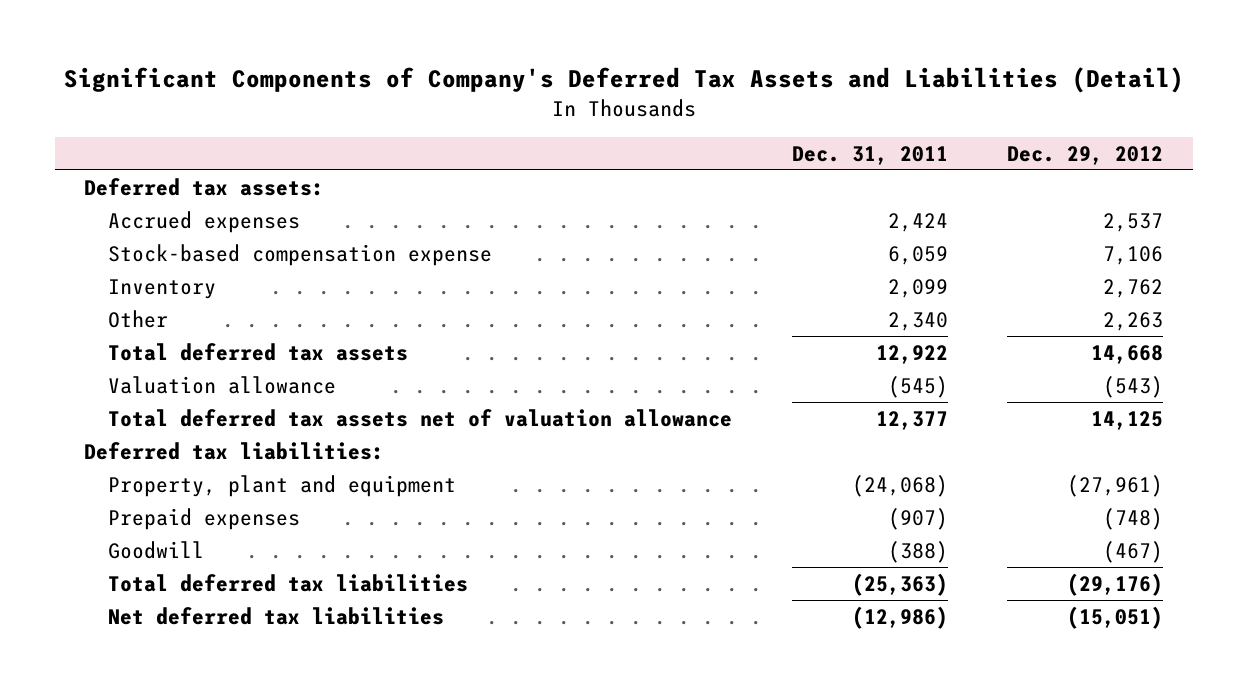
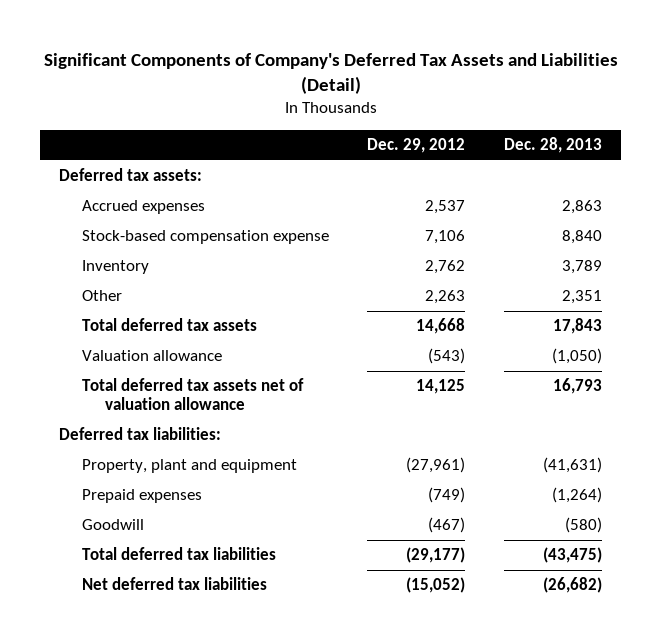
[791,145,948,165] Dec. 31, 2011 -> none
none -> [503,137,602,154] Dec. 28, 2013
[1103,508,1164,531] (748) -> [428,487,466,504] (749)
[1067,573,1164,597] (29,176) -> [406,547,466,564] (29,177)
[1067,606,1164,630] (15,051) -> [406,577,466,594] (15,052)

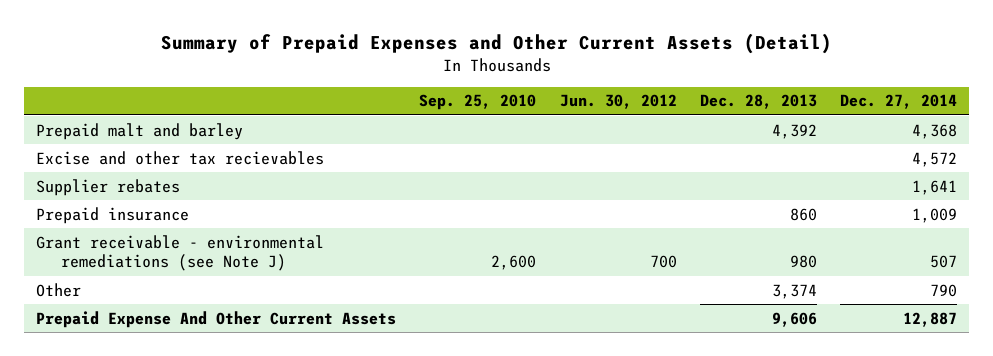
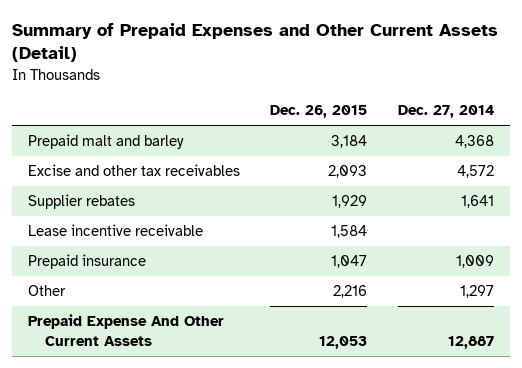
[419,94,537,111] Sep. 25, 2010 -> none
[559,94,677,110] Jun. 30, 2012 -> none
[699,94,817,110] Dec. 28, 2013 -> none
none -> [270,105,368,119] Dec. 26, 2015
[36,150,325,165] Excise and other tax recievables -> [27,164,240,177] Excise and other tax receivables
none -> [27,224,203,237] Lease incentive receivable
[36,234,325,272] Grant receivable - environmental remediations (see Note J) -> none
[930,283,958,297] 790 -> [460,285,495,299] 1,297

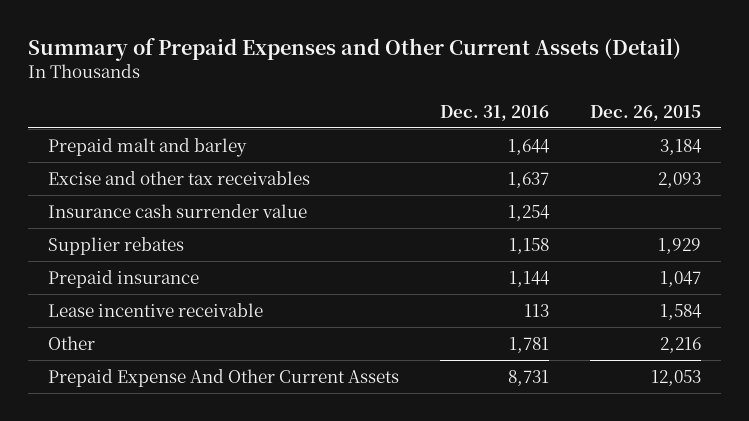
[398,105,495,119] Dec. 27, 2014 -> none
none -> [440,104,550,121] Dec. 31, 2016
none -> [48,203,308,218] Insurance cash surrender value
[27,224,203,237] Lease incentive receivable -> [48,302,264,317] Lease incentive receivable

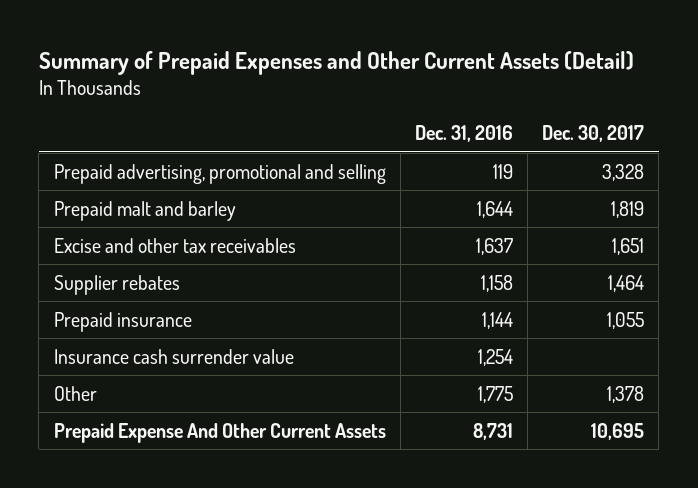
[589,104,701,121] Dec. 26, 2015 -> none
none -> [542,125,645,143] Dec. 30, 2017
none -> [53,163,386,184] Prepaid advertising, promotional and selling
[48,302,264,317] Lease incentive receivable -> none
[48,203,308,218] Insurance cash surrender value -> [53,348,294,364] Insurance cash surrender value
[509,336,550,353] 1,781 -> [477,385,513,403] 1,775

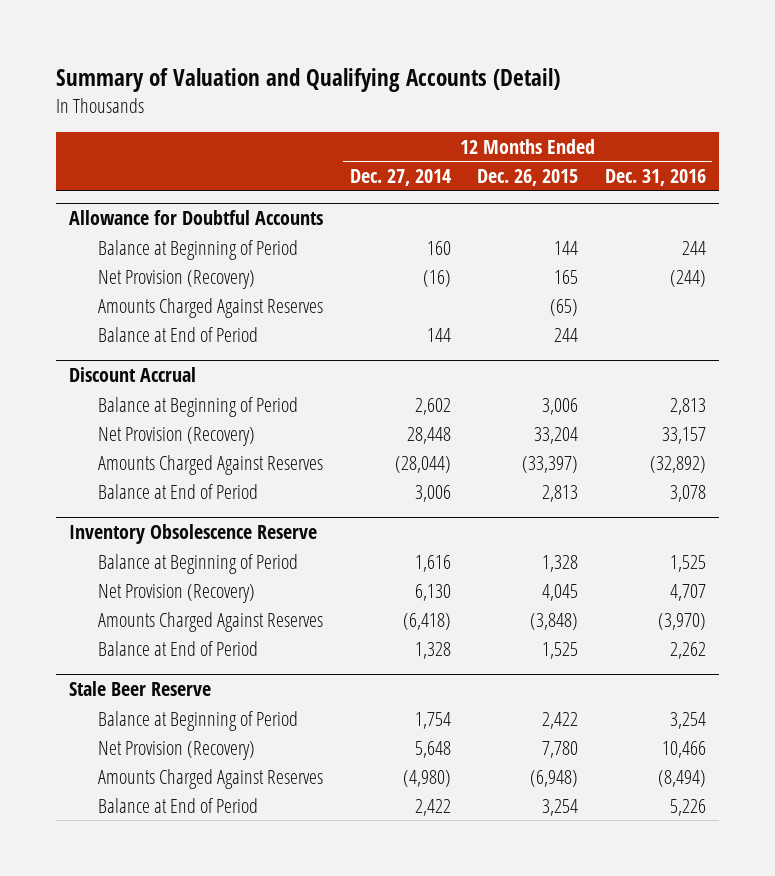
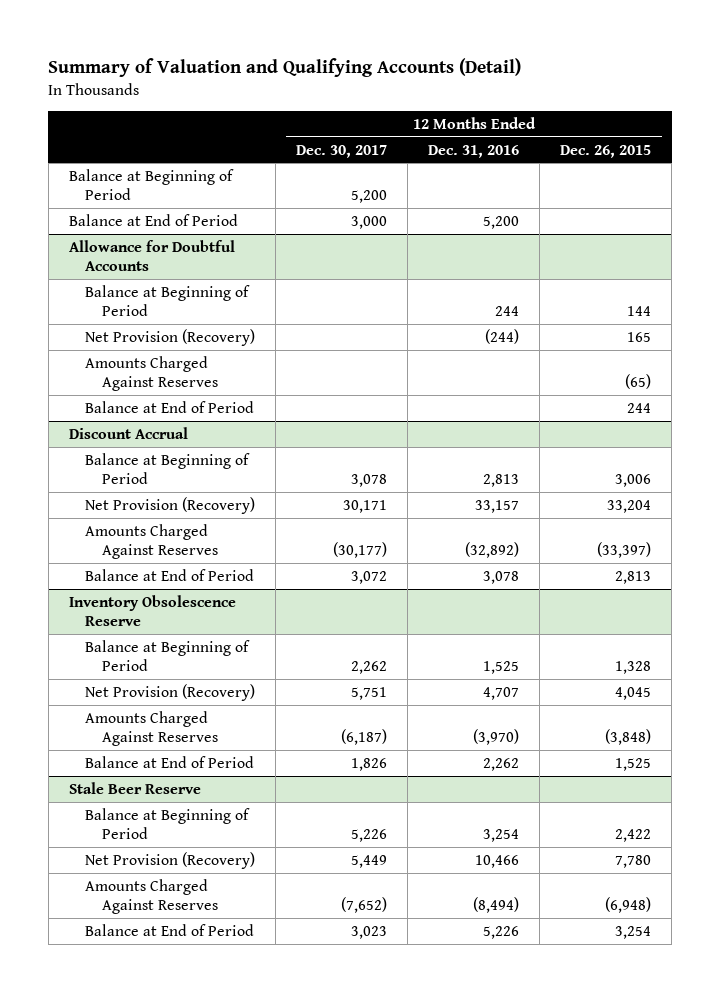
[349,169,451,187] Dec. 27, 2014 -> none
none -> [296,144,388,158] Dec. 30, 2017
none -> [68,168,234,201] Balance at Beginning of Period
none -> [68,213,238,226] Balance at End of Period

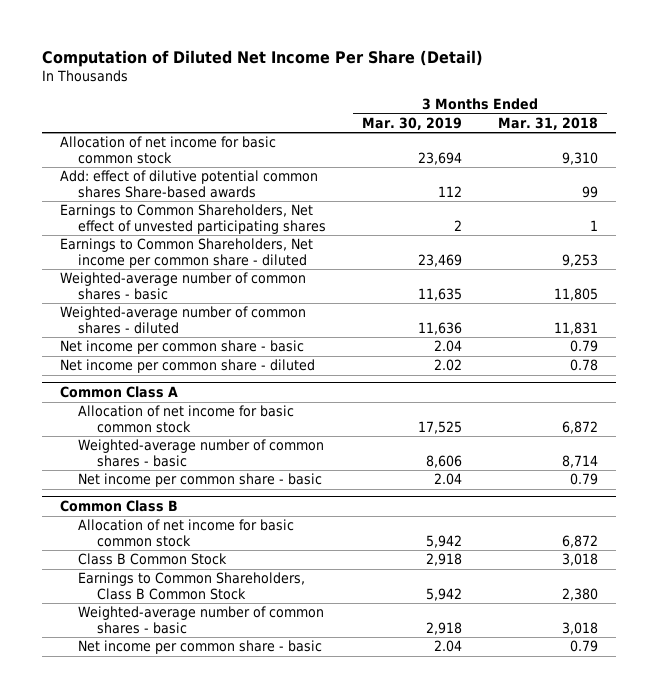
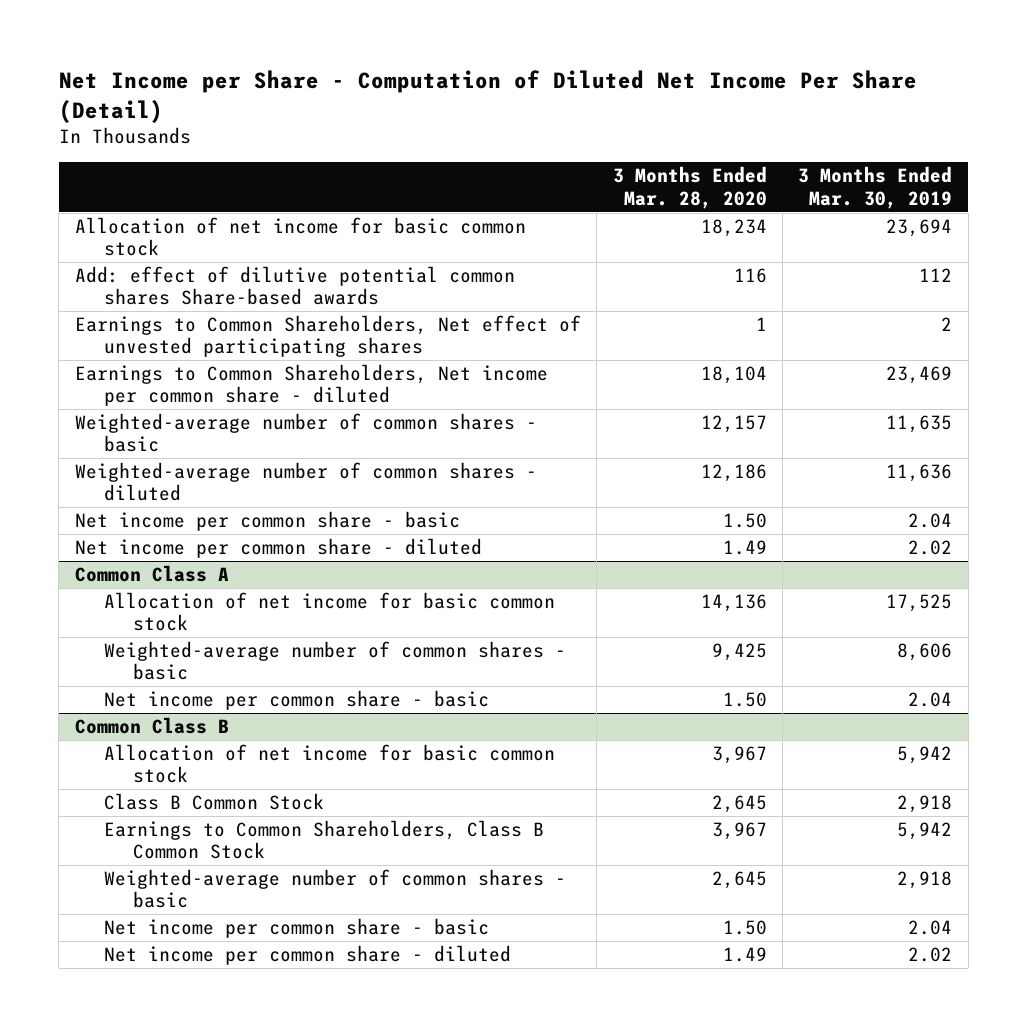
[41,49,483,67] Computation of Diluted Net Income Per Share (Detail) -> [58,70,917,123] Net Income per Share - Computation of Diluted Net Income Per Share (Detail)
[498,116,599,130] Mar. 31, 2018 -> none
none -> [612,166,767,209] 3 Months Ended Mar. 28, 2020
none -> [103,945,511,966] Net income per common share - diluted

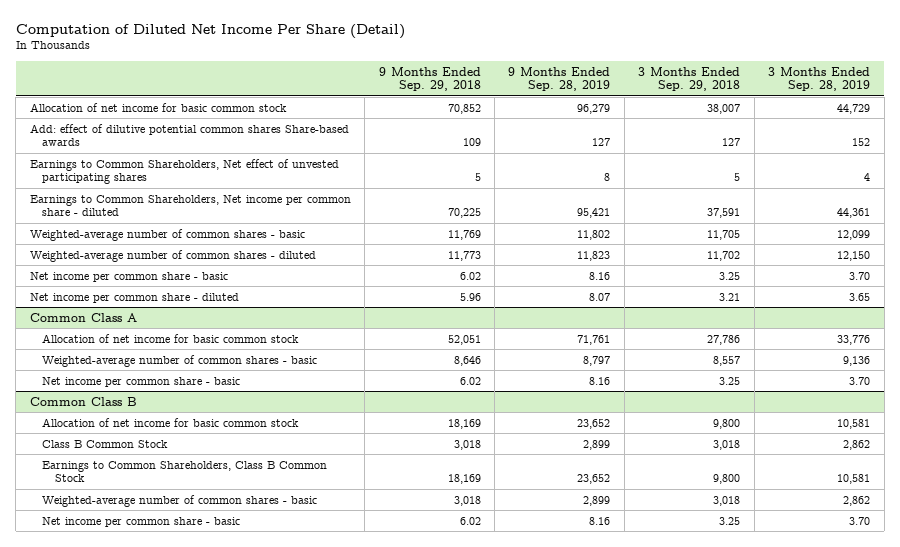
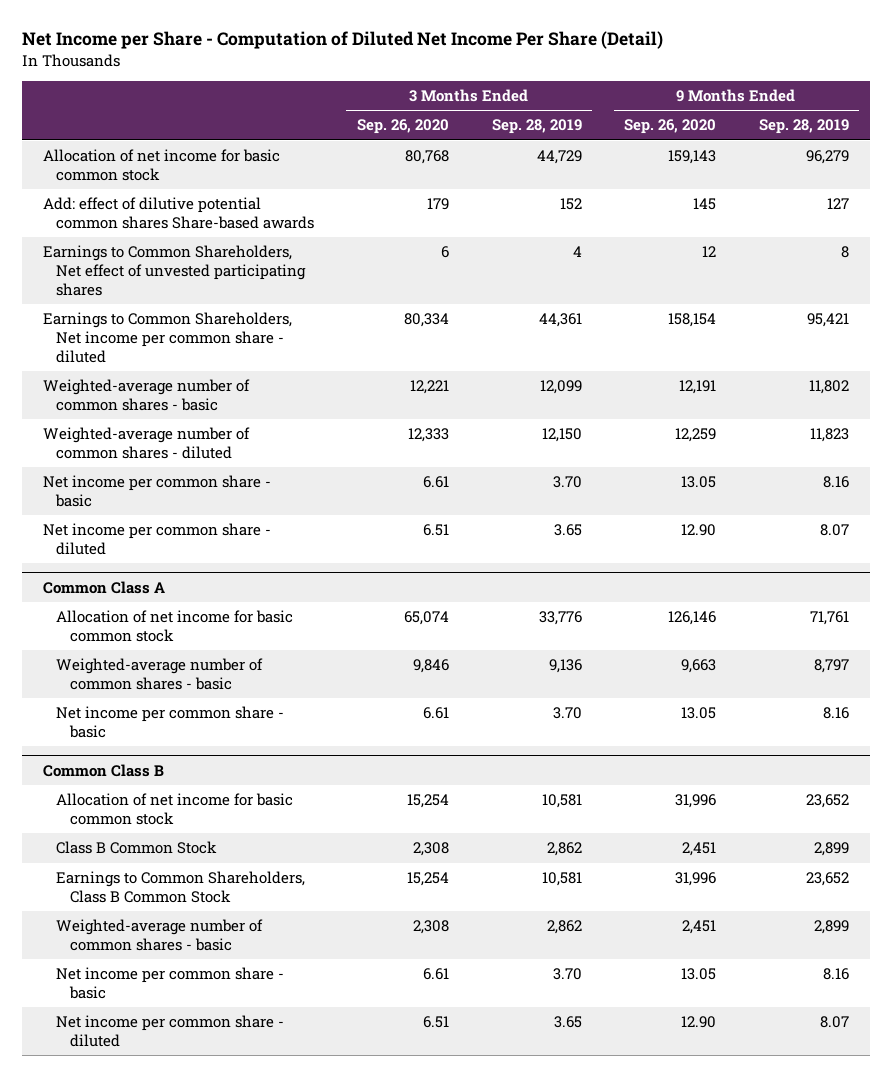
[15,23,405,39] Computation of Diluted Net Income Per Share (Detail) -> [21,31,663,50] Net Income per Share - Computation of Diluted Net Income Per Share (Detail)
[378,66,481,92] 9 Months Ended Sep. 29, 2018 -> none
[638,66,741,92] 3 Months Ended Sep. 29, 2018 -> none
none -> [357,119,450,135] Sep. 26, 2020
none -> [624,119,717,135] Sep. 26, 2020
none -> [56,1015,285,1047] Net income per common share - diluted

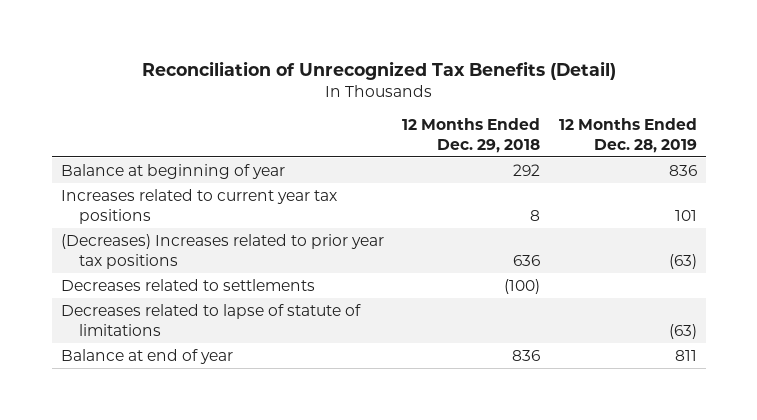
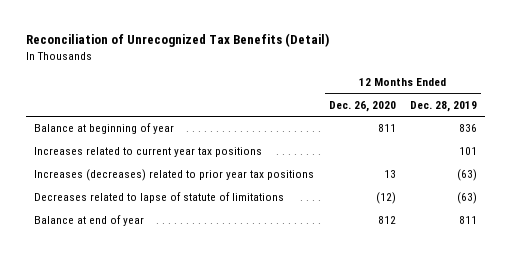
[402,117,541,153] 12 Months Ended Dec. 29, 2018 -> none
none -> [328,100,396,112] Dec. 26, 2020
[60,278,315,291] Decreases related to settlements -> none
[60,233,384,269] (Decreases) Increases related to prior year tax positions -> [33,169,314,182] Increases (decreases) related to prior year tax positions

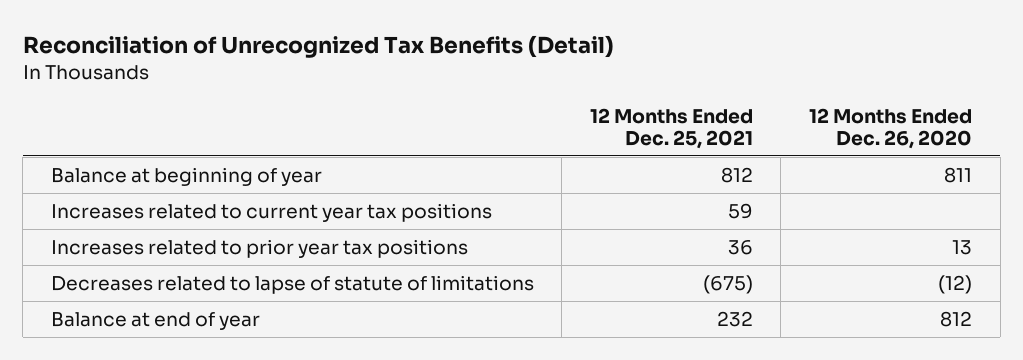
[410,100,478,112] Dec. 28, 2019 -> none
none -> [589,107,753,150] 12 Months Ended Dec. 25, 2021
[33,169,314,182] Increases (decreases) related to prior year tax positions -> [50,238,468,258] Increases related to prior year tax positions

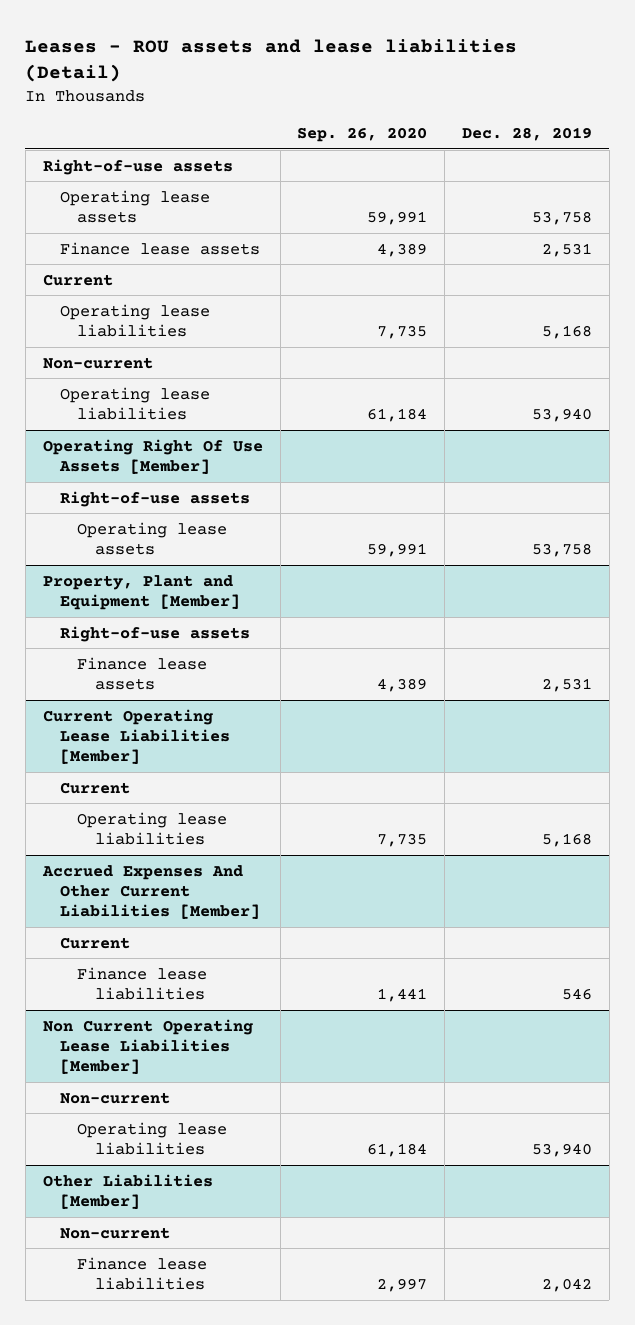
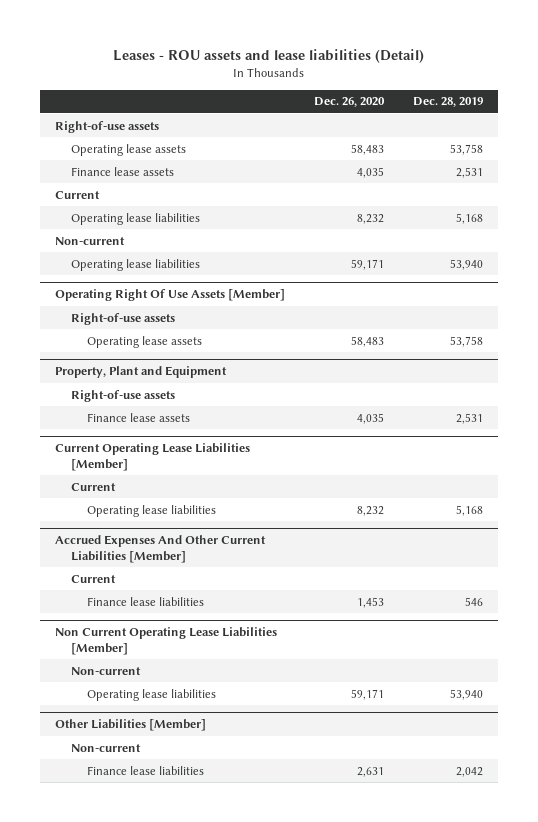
[297,127,428,143] Sep. 26, 2020 -> none
none -> [314,97,386,108] Dec. 26, 2020
[42,574,240,610] Property, Plant and Equipment [Member] -> [54,366,227,379] Property, Plant and Equipment

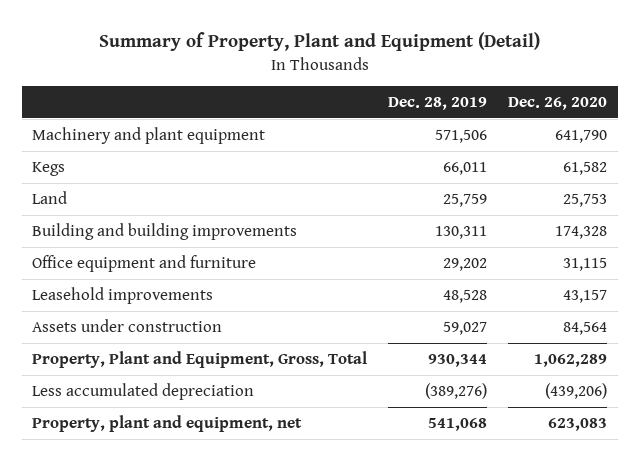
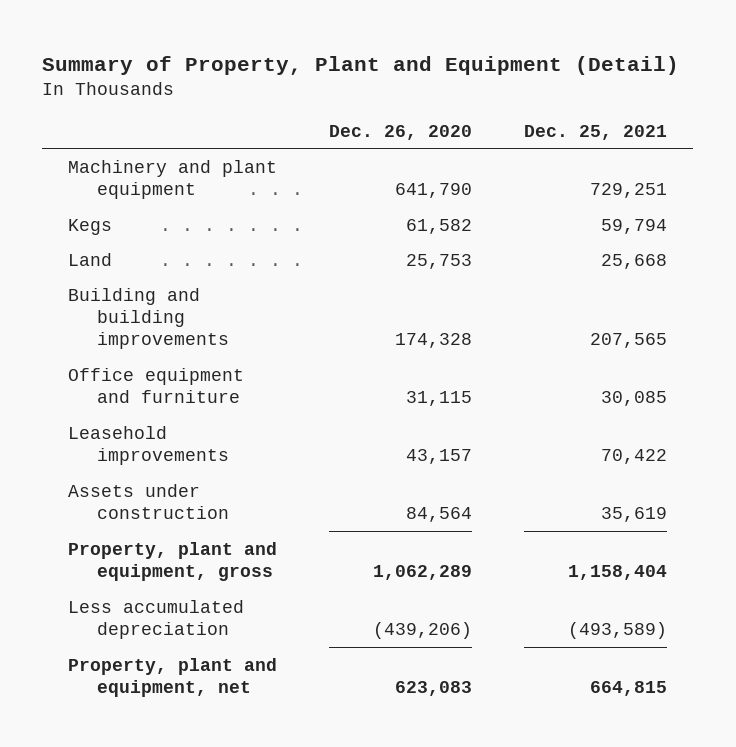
[388,96,488,110] Dec. 28, 2019 -> none
none -> [524,124,668,140] Dec. 25, 2021
[32,351,368,369] Property, Plant and Equipment, Gross, Total -> [68,541,278,581] Property, plant and equipment, gross

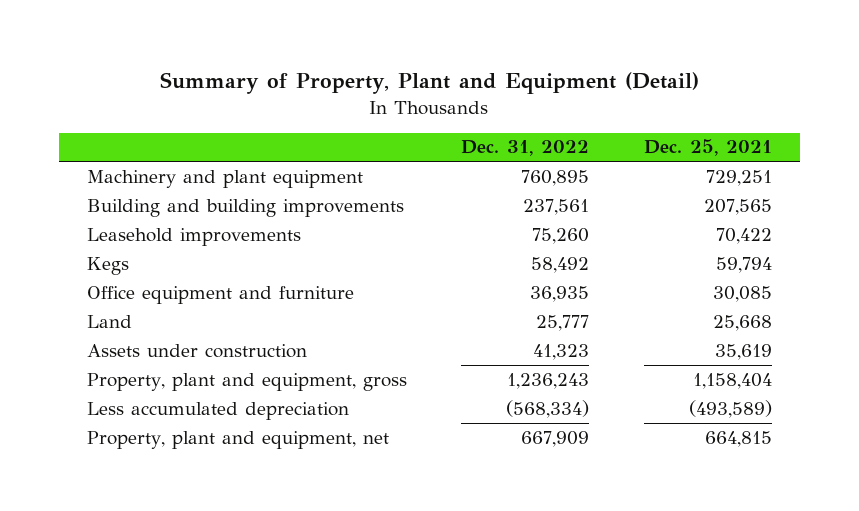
[329,124,473,140] Dec. 26, 2020 -> none
none -> [461,140,590,157] Dec. 31, 2022
[68,218,113,235] Kegs -> [86,256,129,275] Kegs
[68,367,245,403] Office equipment and furniture -> [86,285,354,304] Office equipment and furniture
[68,252,113,266] Land -> [86,314,132,328] Land

